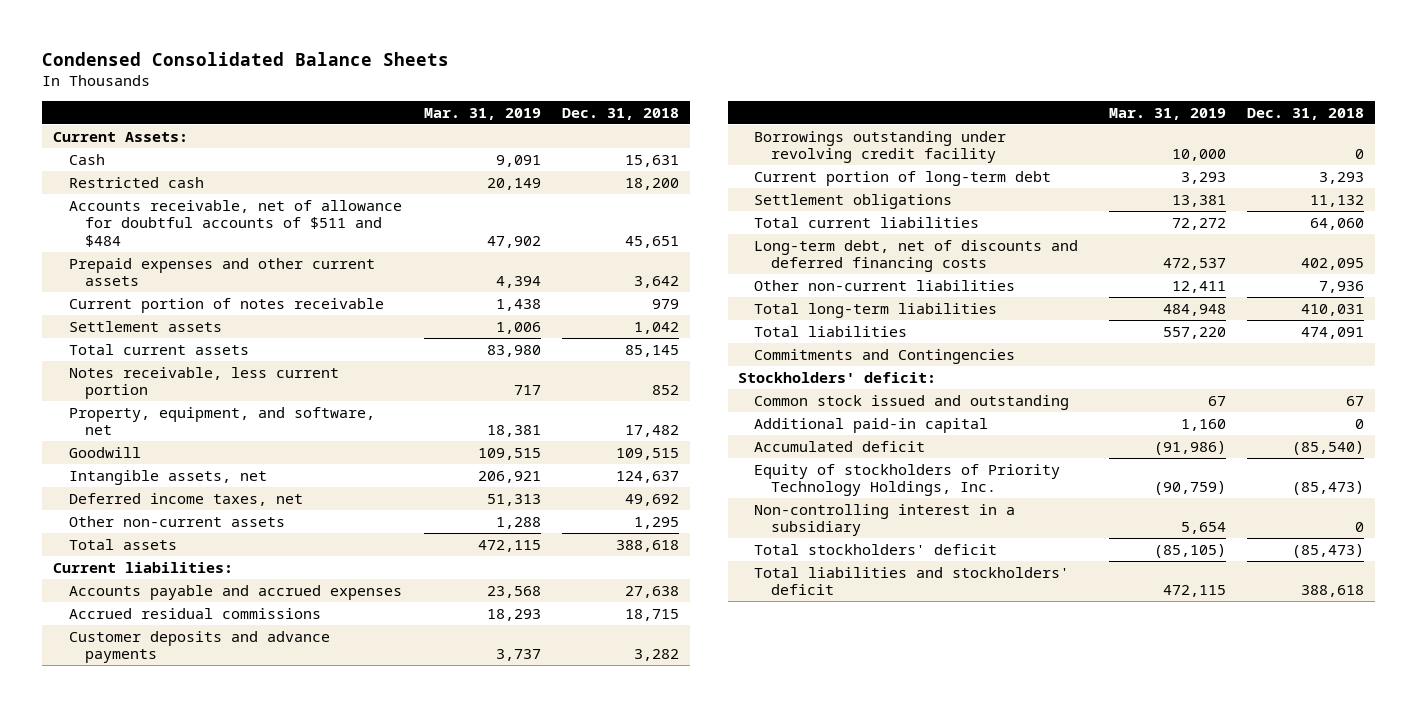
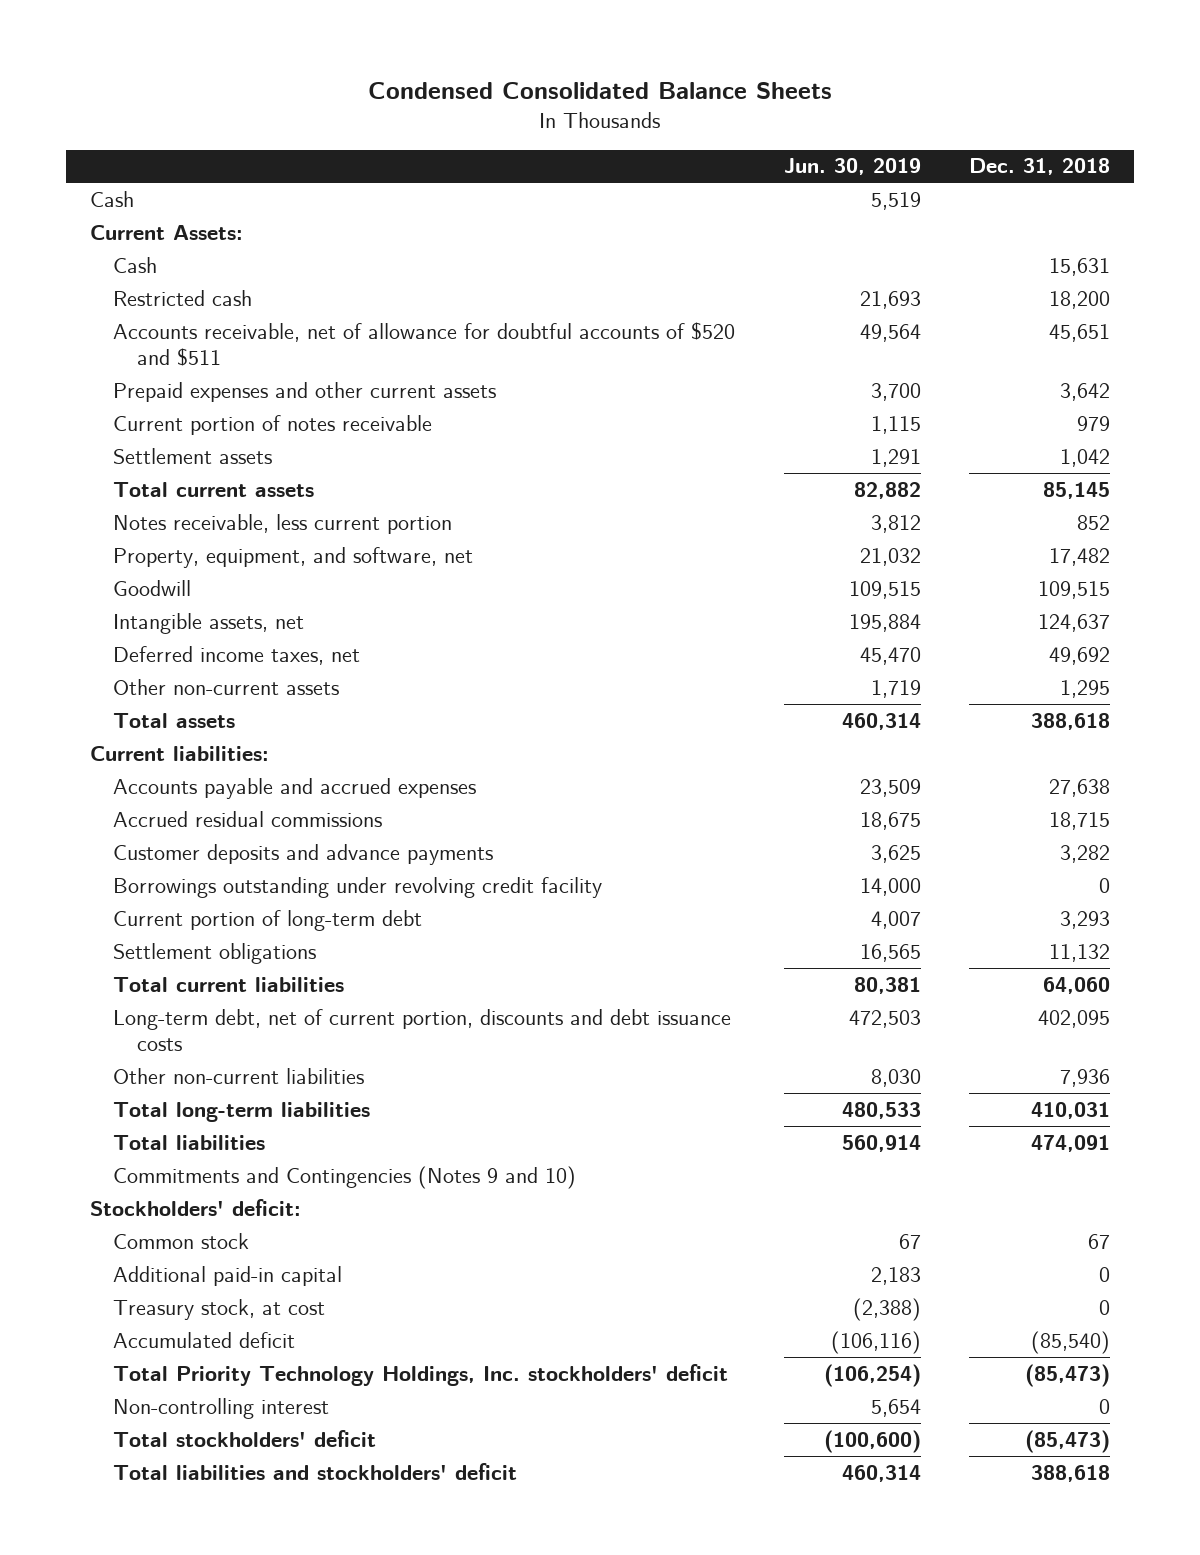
[423,107,541,120] Mar. 31, 2019 -> none
none -> [783,158,921,176] Jun. 30, 2019
none -> [90,190,135,207] Cash
[69,199,403,247] Accounts receivable, net of allowance for doubtful accounts of $511 and $484 -> [113,321,736,367] Accounts receivable, net of allowance for doubtful accounts of $520 and $511
[754,239,1079,273] Long-term debt, net of discounts and deferred financing costs -> [113,1008,732,1052] Long-term debt, net of current portion, discounts and debt issuance costs
[754,348,1016,364] Commitments and Contingencies -> [113,1165,577,1189] Commitments and Contingencies (Notes 9 and 10)
[754,394,1070,410] Common stock issued and outstanding -> [113,1232,250,1249] Common stock
none -> [113,1298,326,1320] Treasury stock, at cost
[754,463,1061,497] Equity of stockholders of Priority Technology Holdings, Inc. -> [113,1363,729,1386] Total Priority Technology Holdings, Inc. stockholders' deficit
[754,503,1016,537] Non-controlling interest in a subsidiary -> [113,1397,330,1419] Non-controlling interest

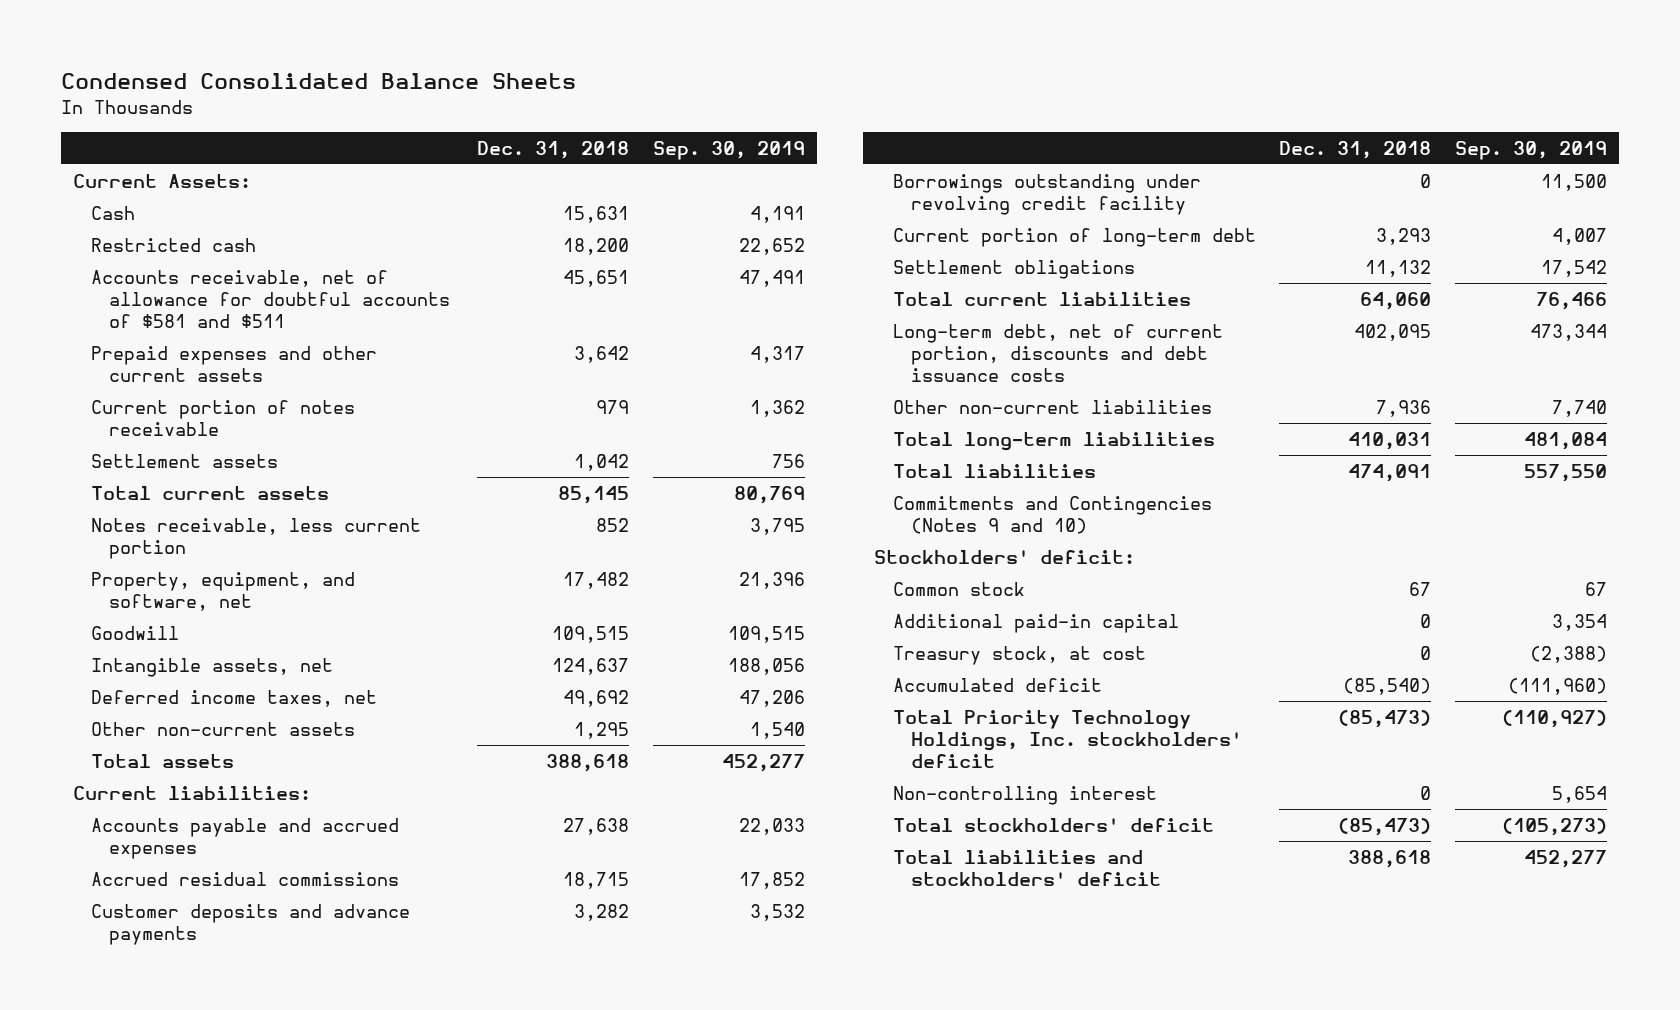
[783,158,921,176] Jun. 30, 2019 -> none
none -> [653,140,806,160] Sep. 30, 2019
[90,190,135,207] Cash -> none
[113,321,736,367] Accounts receivable, net of allowance for doubtful accounts of $520 and $511 -> [90,269,450,328] Accounts receivable, net of allowance for doubtful accounts of $581 and $511

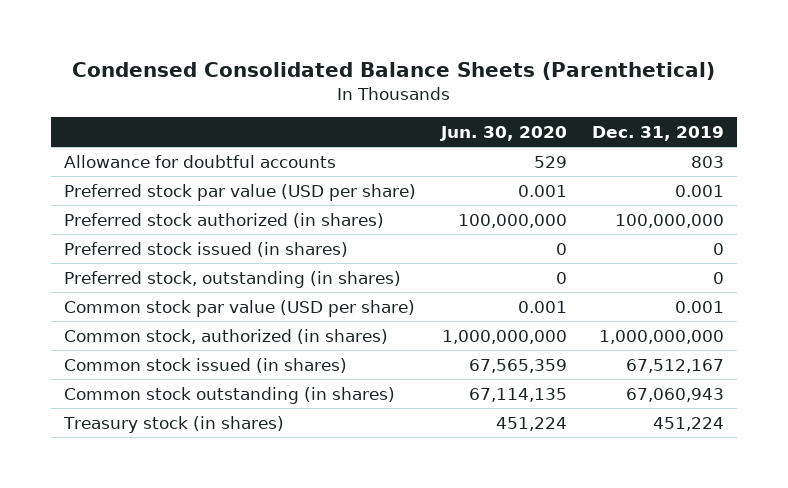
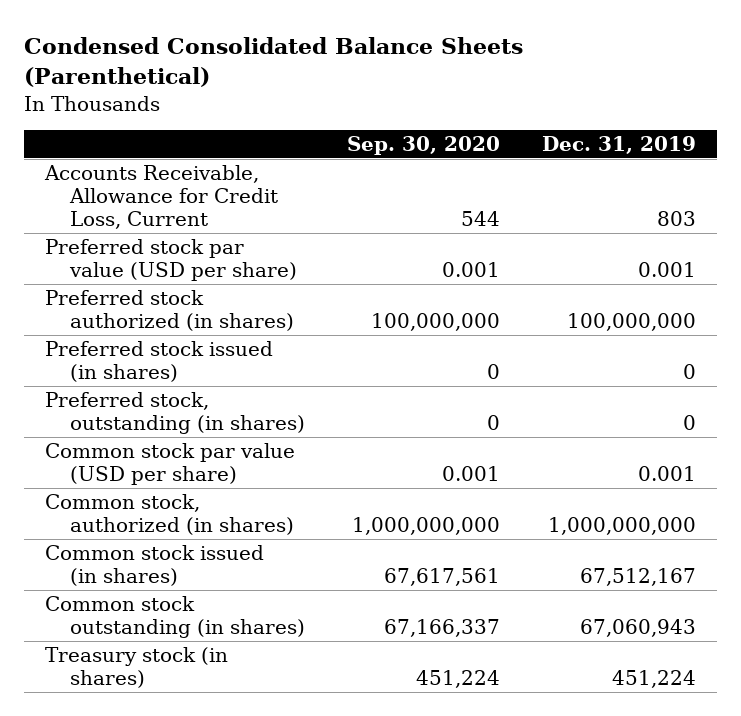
[439,125,567,141] Jun. 30, 2020 -> none
none -> [346,135,500,155] Sep. 30, 2020
[63,154,336,168] Allowance for doubtful accounts -> [44,164,278,229] Accounts Receivable, Allowance for Credit Loss, Current

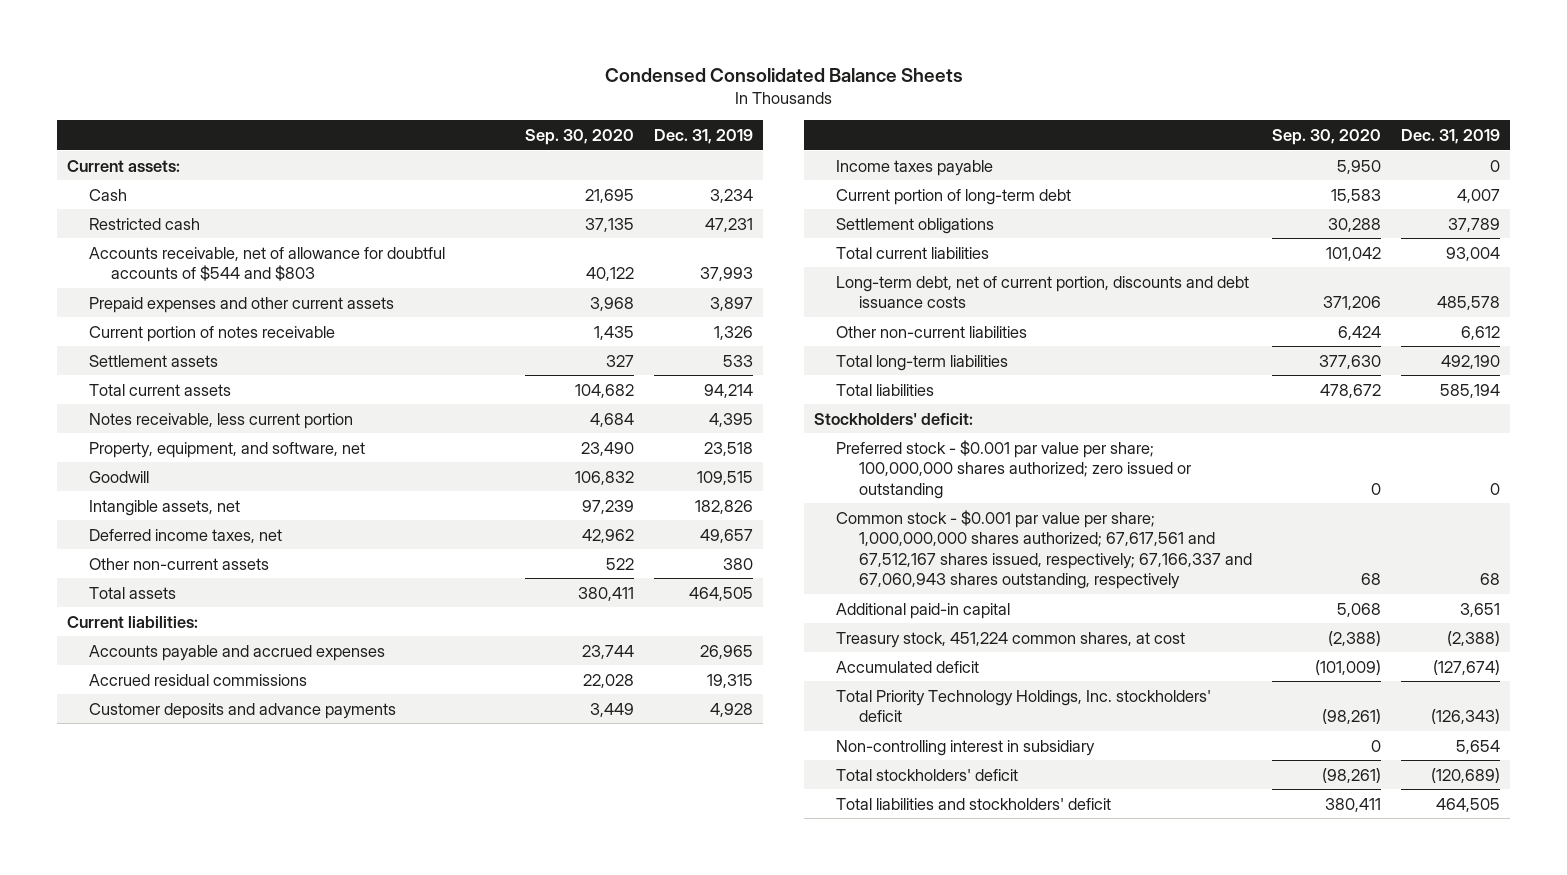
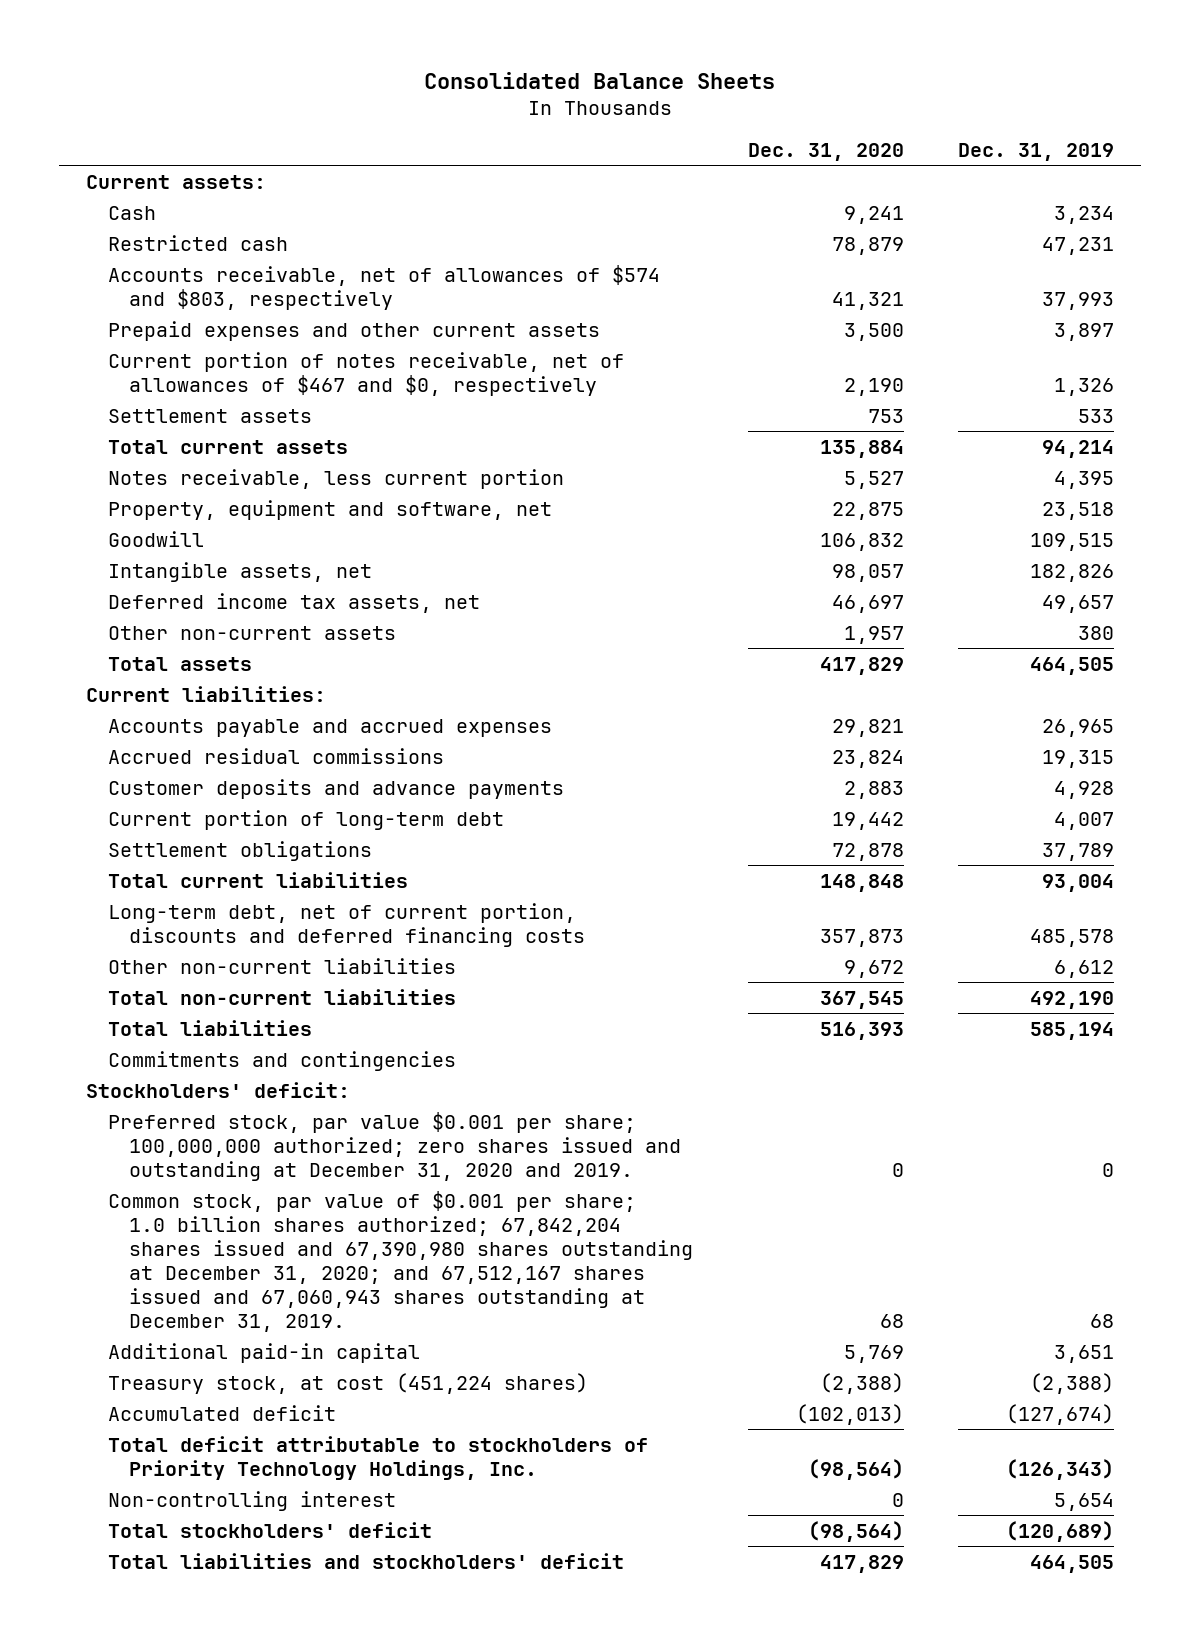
[604,68,963,83] Condensed Consolidated Balance Sheets -> [424,72,776,90] Consolidated Balance Sheets
[524,128,634,145] Sep. 30, 2020 -> none
none -> [747,143,904,162] Dec. 31, 2020
[89,246,446,282] Accounts receivable, net of allowance for doubtful accounts of $544 and $803 -> [107,264,660,310] Accounts receivable, net of allowances of $574 and $803, respectively
[89,325,336,342] Current portion of notes receivable -> [107,351,624,396] Current portion of notes receivable, net of allowances of $467 and $0, respectively
[89,441,366,458] Property, equipment, and software, net -> [107,499,552,520] Property, equipment and software, net
[89,528,283,543] Deferred income taxes, net -> [107,592,480,613] Deferred income tax assets, net
[836,159,994,176] Income taxes payable -> none
[836,275,1250,309] Long-term debt, net of current portion, discounts and debt issuance costs -> [107,902,586,947] Long-term debt, net of current portion, discounts and deferred financing costs
[836,354,1009,371] Total long-term liabilities -> [107,988,456,1005] Total non-current liabilities
none -> [107,1050,456,1071] Commitments and contingencies
[836,439,1191,499] Preferred stock - $0.001 par value per share; 100,000,000 shares authorized; zero issued or outstanding -> [107,1111,682,1181] Preferred stock, par value $0.001 per share; 100,000,000 authorized; zero shares issued and outstanding at December 31, 2020 and 2019.
[836,509,1252,590] Common stock - $0.001 par value per share; 1,000,000,000 shares authorized; 67,617,561 and 67,512,167 shares issued, respectively; 67,166,337 and 67,060,943 shares outstanding, respectively -> [107,1190,694,1332] Common stock, par value of $0.001 per share; 1.0 billion shares authorized; 67,842,204 shares issued and 67,390,980 shares outstanding at December 31, 2020; and 67,512,167 shares issued and 67,060,943 shares outstanding at December 31, 2019.
[836,631,1186,648] Treasury stock, 451,224 common shares, at cost -> [107,1372,588,1394] Treasury stock, at cost (451,224 shares)
[836,689,1212,723] Total Priority Technology Holdings, Inc. stockholders' deficit -> [107,1435,648,1480] Total deficit attributable to stockholders of Priority Technology Holdings, Inc.
[836,739,1096,756] Non-controlling interest in subsidiary -> [107,1490,396,1511] Non-controlling interest

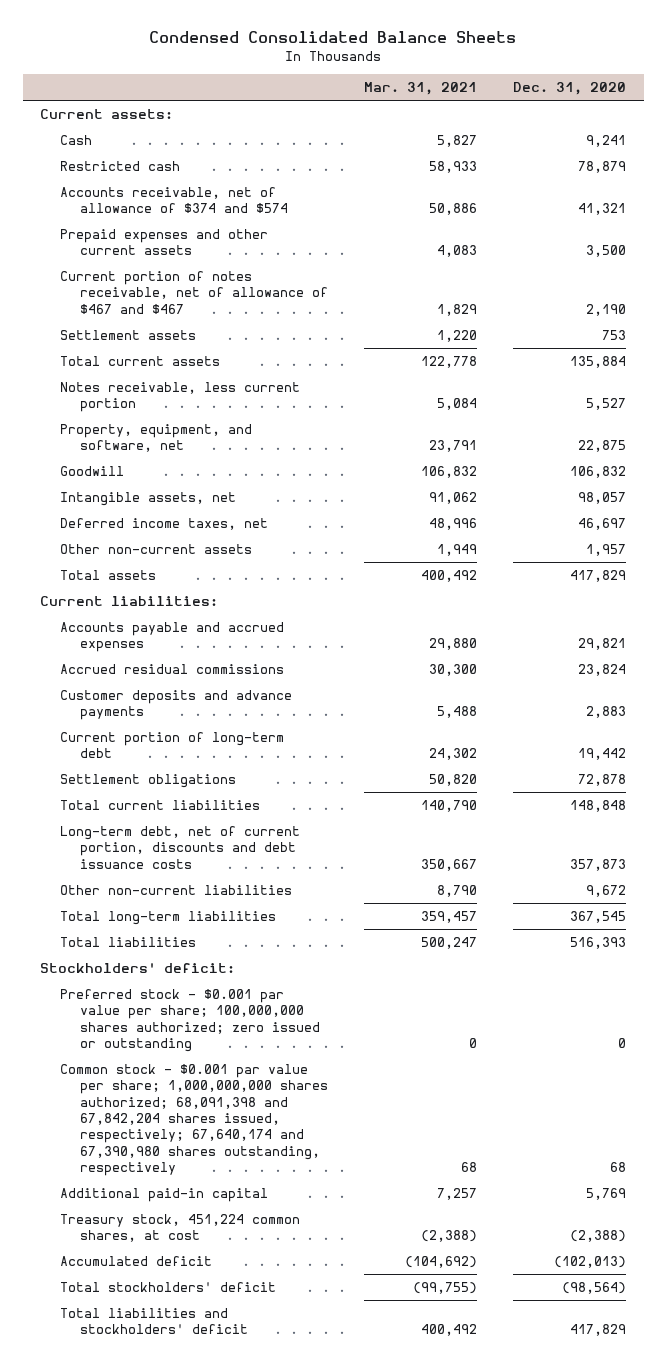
[424,72,776,90] Consolidated Balance Sheets -> [149,31,517,44] Condensed Consolidated Balance Sheets
[958,143,1115,162] Dec. 31, 2019 -> none
none -> [364,82,478,96] Mar. 31, 2021
[107,264,660,310] Accounts receivable, net of allowances of $574 and $803, respectively -> [60,187,289,214] Accounts receivable, net of allowance of $374 and $574
[107,351,624,396] Current portion of notes receivable, net of allowances of $467 and $0, respectively -> [60,271,329,314] Current portion of notes receivable, net of allowance of $467 and $467
[107,499,552,520] Property, equipment and software, net -> [60,424,253,453] Property, equipment, and software, net
[107,592,480,613] Deferred income tax assets, net -> [60,518,269,531] Deferred income taxes, net
[107,902,586,947] Long-term debt, net of current portion, discounts and deferred financing costs -> [60,826,301,869] Long-term debt, net of current portion, discounts and debt issuance costs
[107,988,456,1005] Total non-current liabilities -> [60,911,277,926] Total long-term liabilities
[107,1050,456,1071] Commitments and contingencies -> none
[107,1111,682,1181] Preferred stock, par value $0.001 per share; 100,000,000 authorized; zero shares issued and outstanding at December 31, 2020 and 2019. -> [60,989,321,1053] Preferred stock - $0.001 par value per share; 100,000,000 shares authorized; zero issued or outstanding
[107,1190,694,1332] Common stock, par value of $0.001 per share; 1.0 billion shares authorized; 67,842,204 shares issued and 67,390,980 shares outstanding at December 31, 2020; and 67,512,167 shares issued and 67,060,943 shares outstanding at December 31, 2019. -> [60,1064,329,1177] Common stock - $0.001 par value per share; 1,000,000,000 shares authorized; 68,091,398 and 67,842,204 shares issued, respectively; 67,640,174 and 67,390,980 shares outstanding, respectively
[107,1372,588,1394] Treasury stock, at cost (451,224 shares) -> [60,1214,301,1243] Treasury stock, 451,224 common shares, at cost
[107,1435,648,1480] Total deficit attributable to stockholders of Priority Technology Holdings, Inc. -> none
[107,1490,396,1511] Non-controlling interest -> none

